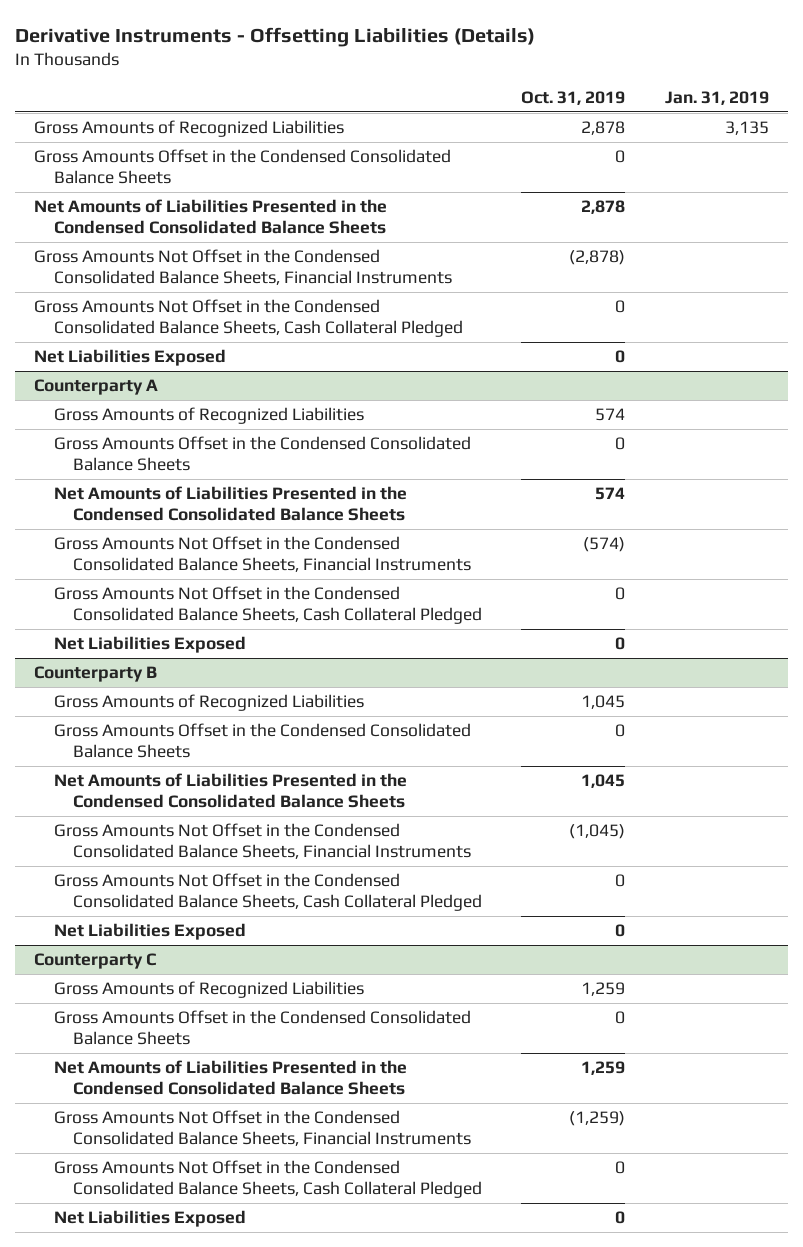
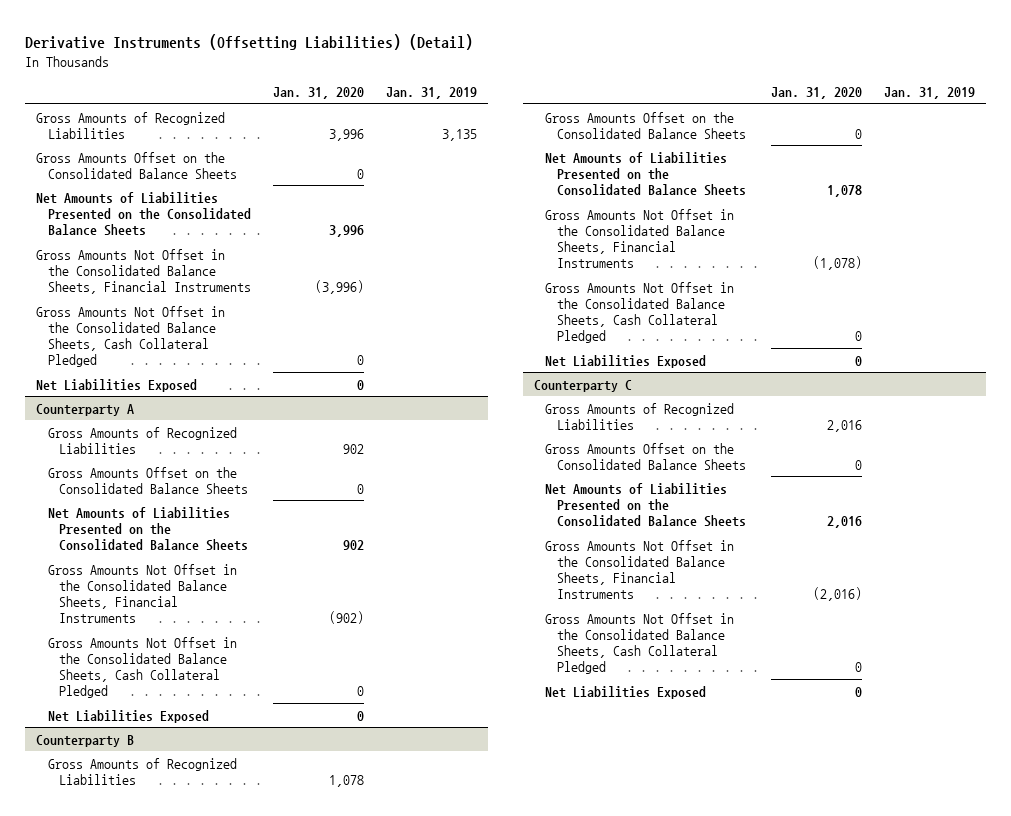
[14,26,535,47] Derivative Instruments - Offsetting Liabilities (Details) -> [25,33,474,50] Derivative Instruments (Offsetting Liabilities) (Detail)
[521,91,626,106] Oct. 31, 2019 -> none
none -> [272,87,364,100] Jan. 31, 2020
[34,149,452,185] Gross Amounts Offset in the Condensed Consolidated Balance Sheets -> [36,151,237,179] Gross Amounts Offset on the Consolidated Balance Sheets
[34,199,388,235] Net Amounts of Liabilities Presented in the Condensed Consolidated Balance Sheets -> [36,191,251,236] Net Amounts of Liabilities Presented on the Consolidated Balance Sheets
[34,249,452,286] Gross Amounts Not Offset in the Condensed Consolidated Balance Sheets, Financial Instruments -> [36,248,251,294] Gross Amounts Not Offset in the Consolidated Balance Sheets, Financial Instruments
[34,299,463,338] Gross Amounts Not Offset in the Condensed Consolidated Balance Sheets, Cash Collateral Pledged -> [36,305,226,368] Gross Amounts Not Offset in the Consolidated Balance Sheets, Cash Collateral Pledged
[53,436,471,472] Gross Amounts Offset in the Condensed Consolidated Balance Sheets -> [47,466,249,494] Gross Amounts Offset on the Consolidated Balance Sheets
[53,486,407,522] Net Amounts of Liabilities Presented in the Condensed Consolidated Balance Sheets -> [47,506,249,551] Net Amounts of Liabilities Presented on the Consolidated Balance Sheets
[53,536,471,573] Gross Amounts Not Offset in the Condensed Consolidated Balance Sheets, Financial Instruments -> [47,563,237,624] Gross Amounts Not Offset in the Consolidated Balance Sheets, Financial Instruments
[53,586,482,625] Gross Amounts Not Offset in the Condensed Consolidated Balance Sheets, Cash Collateral Pledged -> [47,636,237,699] Gross Amounts Not Offset in the Consolidated Balance Sheets, Cash Collateral Pledged
[53,723,471,759] Gross Amounts Offset in the Condensed Consolidated Balance Sheets -> [545,111,746,139] Gross Amounts Offset on the Consolidated Balance Sheets
[53,773,407,809] Net Amounts of Liabilities Presented in the Condensed Consolidated Balance Sheets -> [545,151,746,196] Net Amounts of Liabilities Presented on the Consolidated Balance Sheets
[53,823,471,860] Gross Amounts Not Offset in the Condensed Consolidated Balance Sheets, Financial Instruments -> [545,208,735,269] Gross Amounts Not Offset in the Consolidated Balance Sheets, Financial Instruments
[53,873,482,912] Gross Amounts Not Offset in the Condensed Consolidated Balance Sheets, Cash Collateral Pledged -> [545,281,735,344] Gross Amounts Not Offset in the Consolidated Balance Sheets, Cash Collateral Pledged
[53,1010,471,1046] Gross Amounts Offset in the Condensed Consolidated Balance Sheets -> [545,442,746,470] Gross Amounts Offset on the Consolidated Balance Sheets
[53,1060,407,1096] Net Amounts of Liabilities Presented in the Condensed Consolidated Balance Sheets -> [545,482,746,527] Net Amounts of Liabilities Presented on the Consolidated Balance Sheets
[53,1110,471,1147] Gross Amounts Not Offset in the Condensed Consolidated Balance Sheets, Financial Instruments -> [545,539,735,600] Gross Amounts Not Offset in the Consolidated Balance Sheets, Financial Instruments
[53,1160,482,1199] Gross Amounts Not Offset in the Condensed Consolidated Balance Sheets, Cash Collateral Pledged -> [545,612,735,675] Gross Amounts Not Offset in the Consolidated Balance Sheets, Cash Collateral Pledged

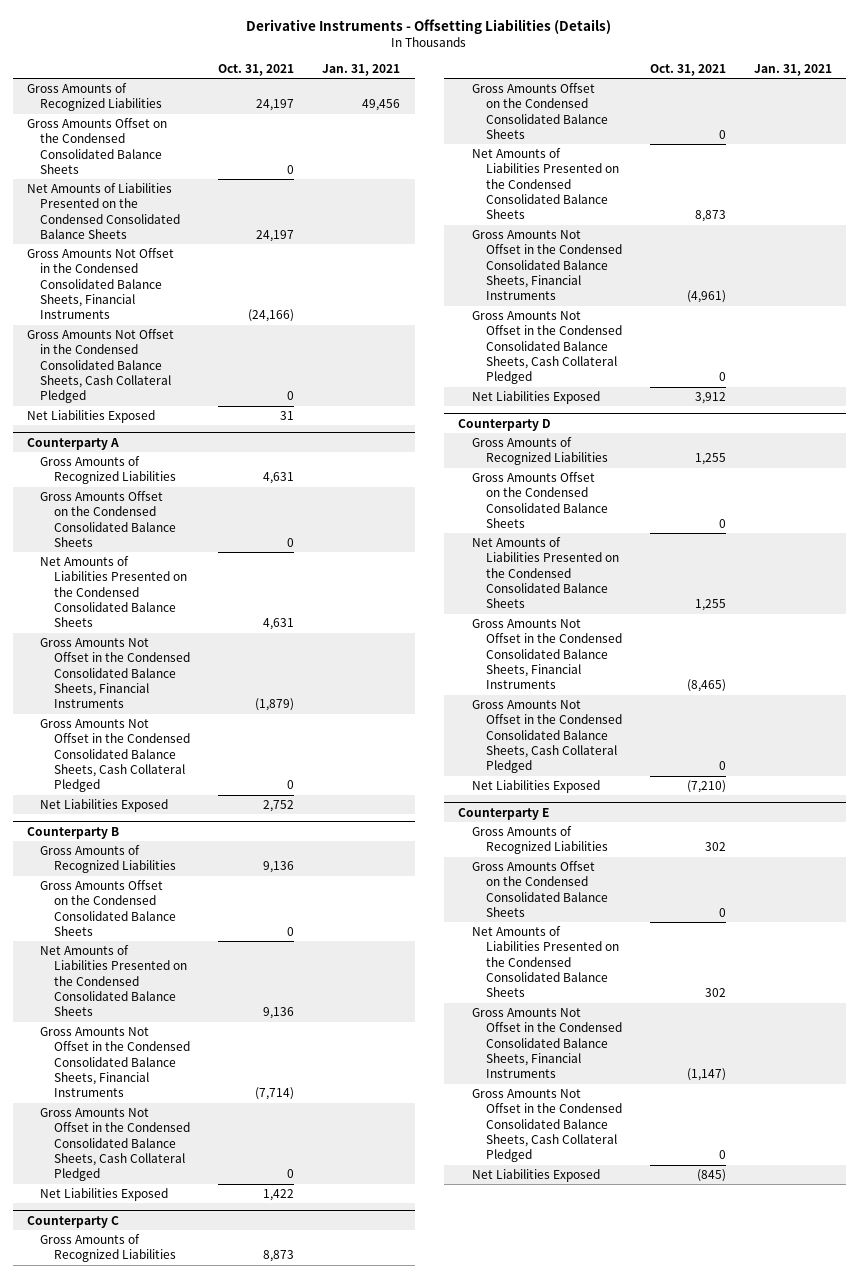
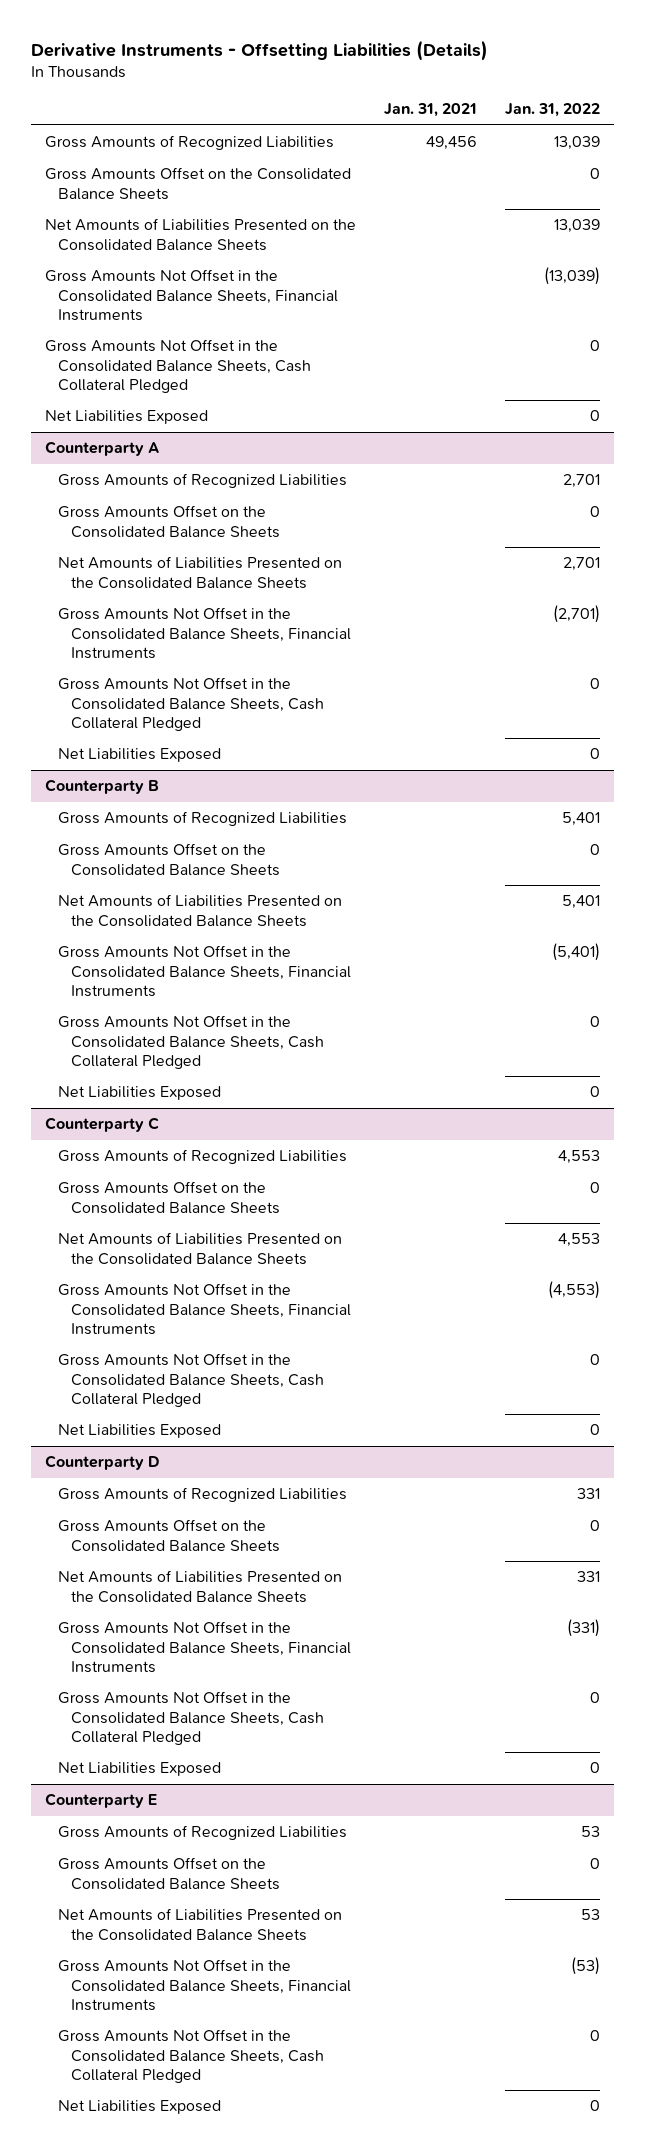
[218,64,295,77] Oct. 31, 2021 -> none
none -> [505,102,601,117] Jan. 31, 2022
[26,117,167,174] Gross Amounts Offset on the Condensed Consolidated Balance Sheets -> [45,167,352,200] Gross Amounts Offset on the Consolidated Balance Sheets
[26,182,181,239] Net Amounts of Liabilities Presented on the Condensed Consolidated Balance Sheets -> [45,218,357,251] Net Amounts of Liabilities Presented on the Consolidated Balance Sheets
[26,247,174,320] Gross Amounts Not Offset in the Condensed Consolidated Balance Sheets, Financial Instruments -> [45,269,339,321] Gross Amounts Not Offset in the Consolidated Balance Sheets, Financial Instruments
[26,328,174,404] Gross Amounts Not Offset in the Condensed Consolidated Balance Sheets, Cash Collateral Pledged -> [45,339,312,393] Gross Amounts Not Offset in the Consolidated Balance Sheets, Cash Collateral Pledged
[40,490,177,547] Gross Amounts Offset on the Condensed Consolidated Balance Sheets -> [58,505,281,538] Gross Amounts Offset on the Consolidated Balance Sheets
[40,555,188,628] Net Amounts of Liabilities Presented on the Condensed Consolidated Balance Sheets -> [58,556,343,589] Net Amounts of Liabilities Presented on the Consolidated Balance Sheets
[40,637,191,709] Gross Amounts Not Offset in the Condensed Consolidated Balance Sheets, Financial Instruments -> [58,607,352,659] Gross Amounts Not Offset in the Consolidated Balance Sheets, Financial Instruments
[40,718,191,793] Gross Amounts Not Offset in the Condensed Consolidated Balance Sheets, Cash Collateral Pledged -> [58,677,325,731] Gross Amounts Not Offset in the Consolidated Balance Sheets, Cash Collateral Pledged
[40,879,177,936] Gross Amounts Offset on the Condensed Consolidated Balance Sheets -> [58,843,281,876] Gross Amounts Offset on the Consolidated Balance Sheets
[40,944,188,1017] Net Amounts of Liabilities Presented on the Condensed Consolidated Balance Sheets -> [58,894,343,927] Net Amounts of Liabilities Presented on the Consolidated Balance Sheets
[40,1026,191,1098] Gross Amounts Not Offset in the Condensed Consolidated Balance Sheets, Financial Instruments -> [58,945,352,997] Gross Amounts Not Offset in the Consolidated Balance Sheets, Financial Instruments
[40,1107,191,1182] Gross Amounts Not Offset in the Condensed Consolidated Balance Sheets, Cash Collateral Pledged -> [58,1015,325,1069] Gross Amounts Not Offset in the Consolidated Balance Sheets, Cash Collateral Pledged
[472,82,608,139] Gross Amounts Offset on the Condensed Consolidated Balance Sheets -> [58,1181,281,1214] Gross Amounts Offset on the Consolidated Balance Sheets
[472,147,619,220] Net Amounts of Liabilities Presented on the Condensed Consolidated Balance Sheets -> [58,1232,343,1265] Net Amounts of Liabilities Presented on the Consolidated Balance Sheets
[472,229,622,301] Gross Amounts Not Offset in the Condensed Consolidated Balance Sheets, Financial Instruments -> [58,1283,352,1335] Gross Amounts Not Offset in the Consolidated Balance Sheets, Financial Instruments
[472,310,622,385] Gross Amounts Not Offset in the Condensed Consolidated Balance Sheets, Cash Collateral Pledged -> [58,1353,325,1407] Gross Amounts Not Offset in the Consolidated Balance Sheets, Cash Collateral Pledged
[472,471,608,528] Gross Amounts Offset on the Condensed Consolidated Balance Sheets -> [58,1519,281,1552] Gross Amounts Offset on the Consolidated Balance Sheets
[472,536,619,609] Net Amounts of Liabilities Presented on the Condensed Consolidated Balance Sheets -> [58,1570,343,1603] Net Amounts of Liabilities Presented on the Consolidated Balance Sheets
[472,618,622,690] Gross Amounts Not Offset in the Condensed Consolidated Balance Sheets, Financial Instruments -> [58,1621,352,1673] Gross Amounts Not Offset in the Consolidated Balance Sheets, Financial Instruments
[472,699,622,774] Gross Amounts Not Offset in the Condensed Consolidated Balance Sheets, Cash Collateral Pledged -> [58,1691,325,1745] Gross Amounts Not Offset in the Consolidated Balance Sheets, Cash Collateral Pledged
[472,860,608,917] Gross Amounts Offset on the Condensed Consolidated Balance Sheets -> [58,1857,281,1890] Gross Amounts Offset on the Consolidated Balance Sheets
[472,925,619,998] Net Amounts of Liabilities Presented on the Condensed Consolidated Balance Sheets -> [58,1908,343,1941] Net Amounts of Liabilities Presented on the Consolidated Balance Sheets
[472,1007,622,1079] Gross Amounts Not Offset in the Condensed Consolidated Balance Sheets, Financial Instruments -> [58,1959,352,2011] Gross Amounts Not Offset in the Consolidated Balance Sheets, Financial Instruments
[472,1088,622,1163] Gross Amounts Not Offset in the Condensed Consolidated Balance Sheets, Cash Collateral Pledged -> [58,2029,325,2083] Gross Amounts Not Offset in the Consolidated Balance Sheets, Cash Collateral Pledged

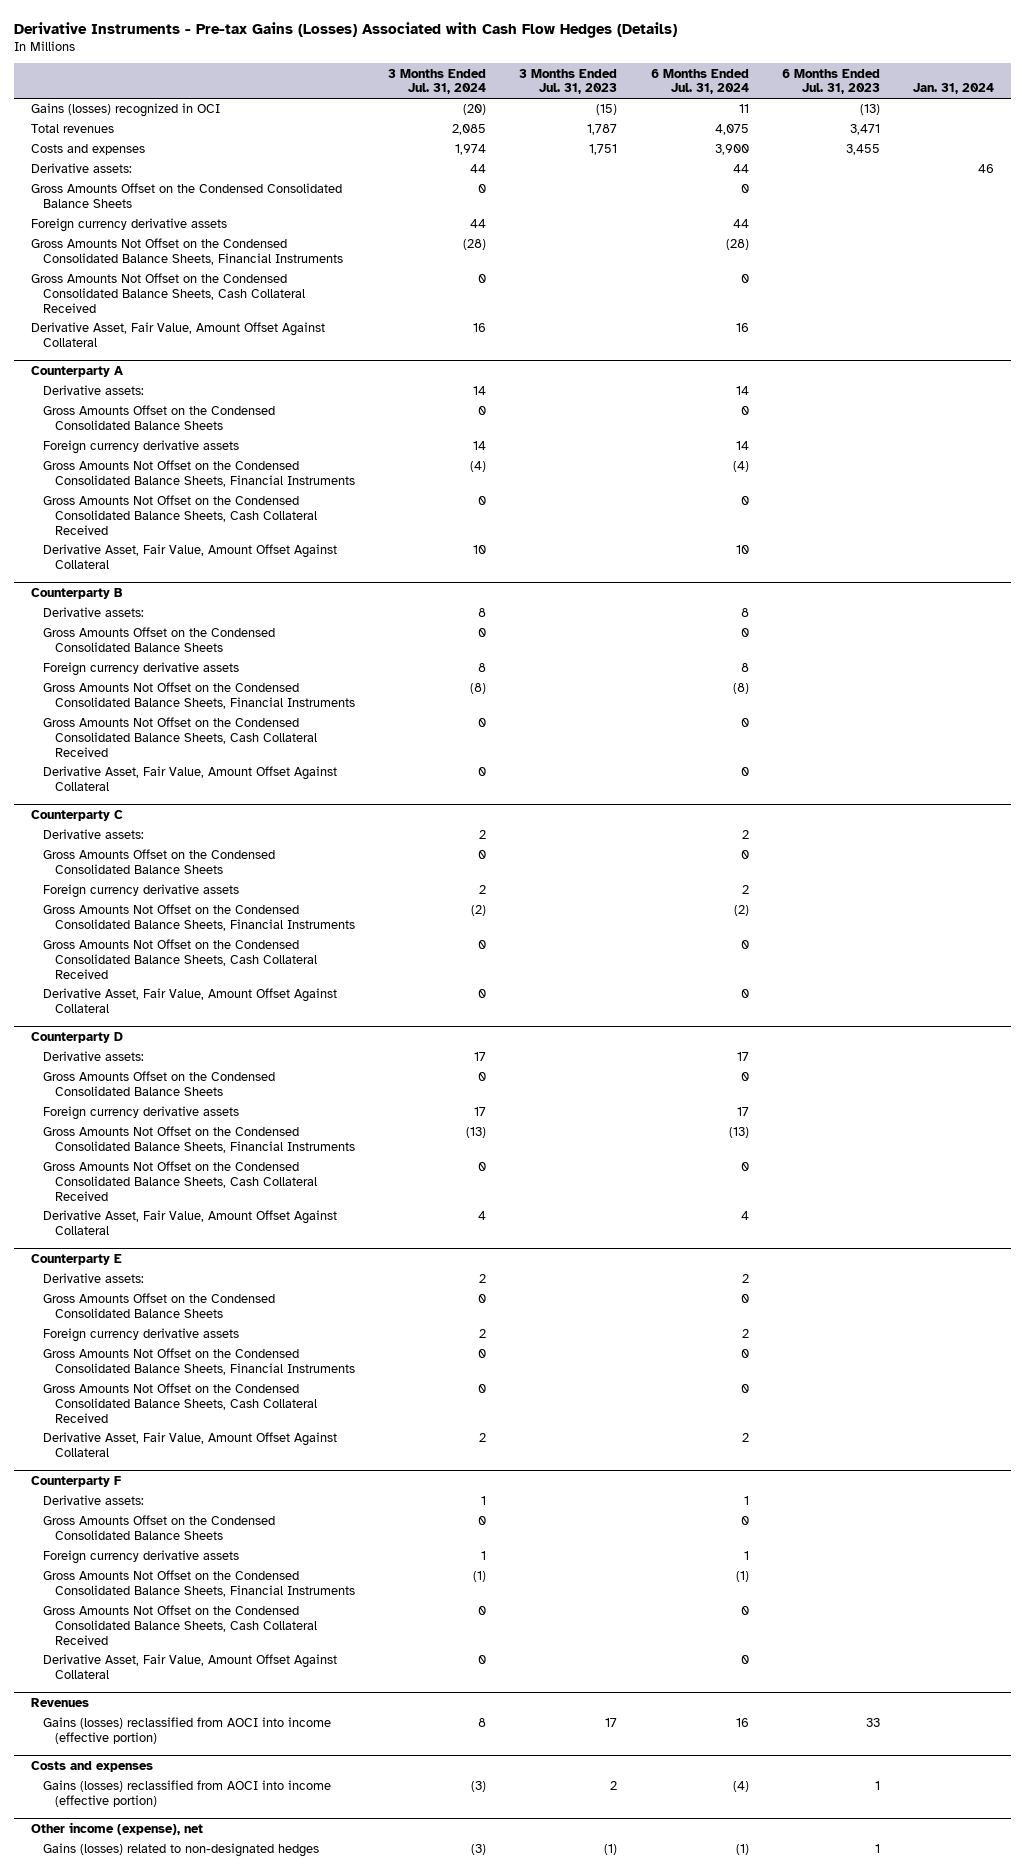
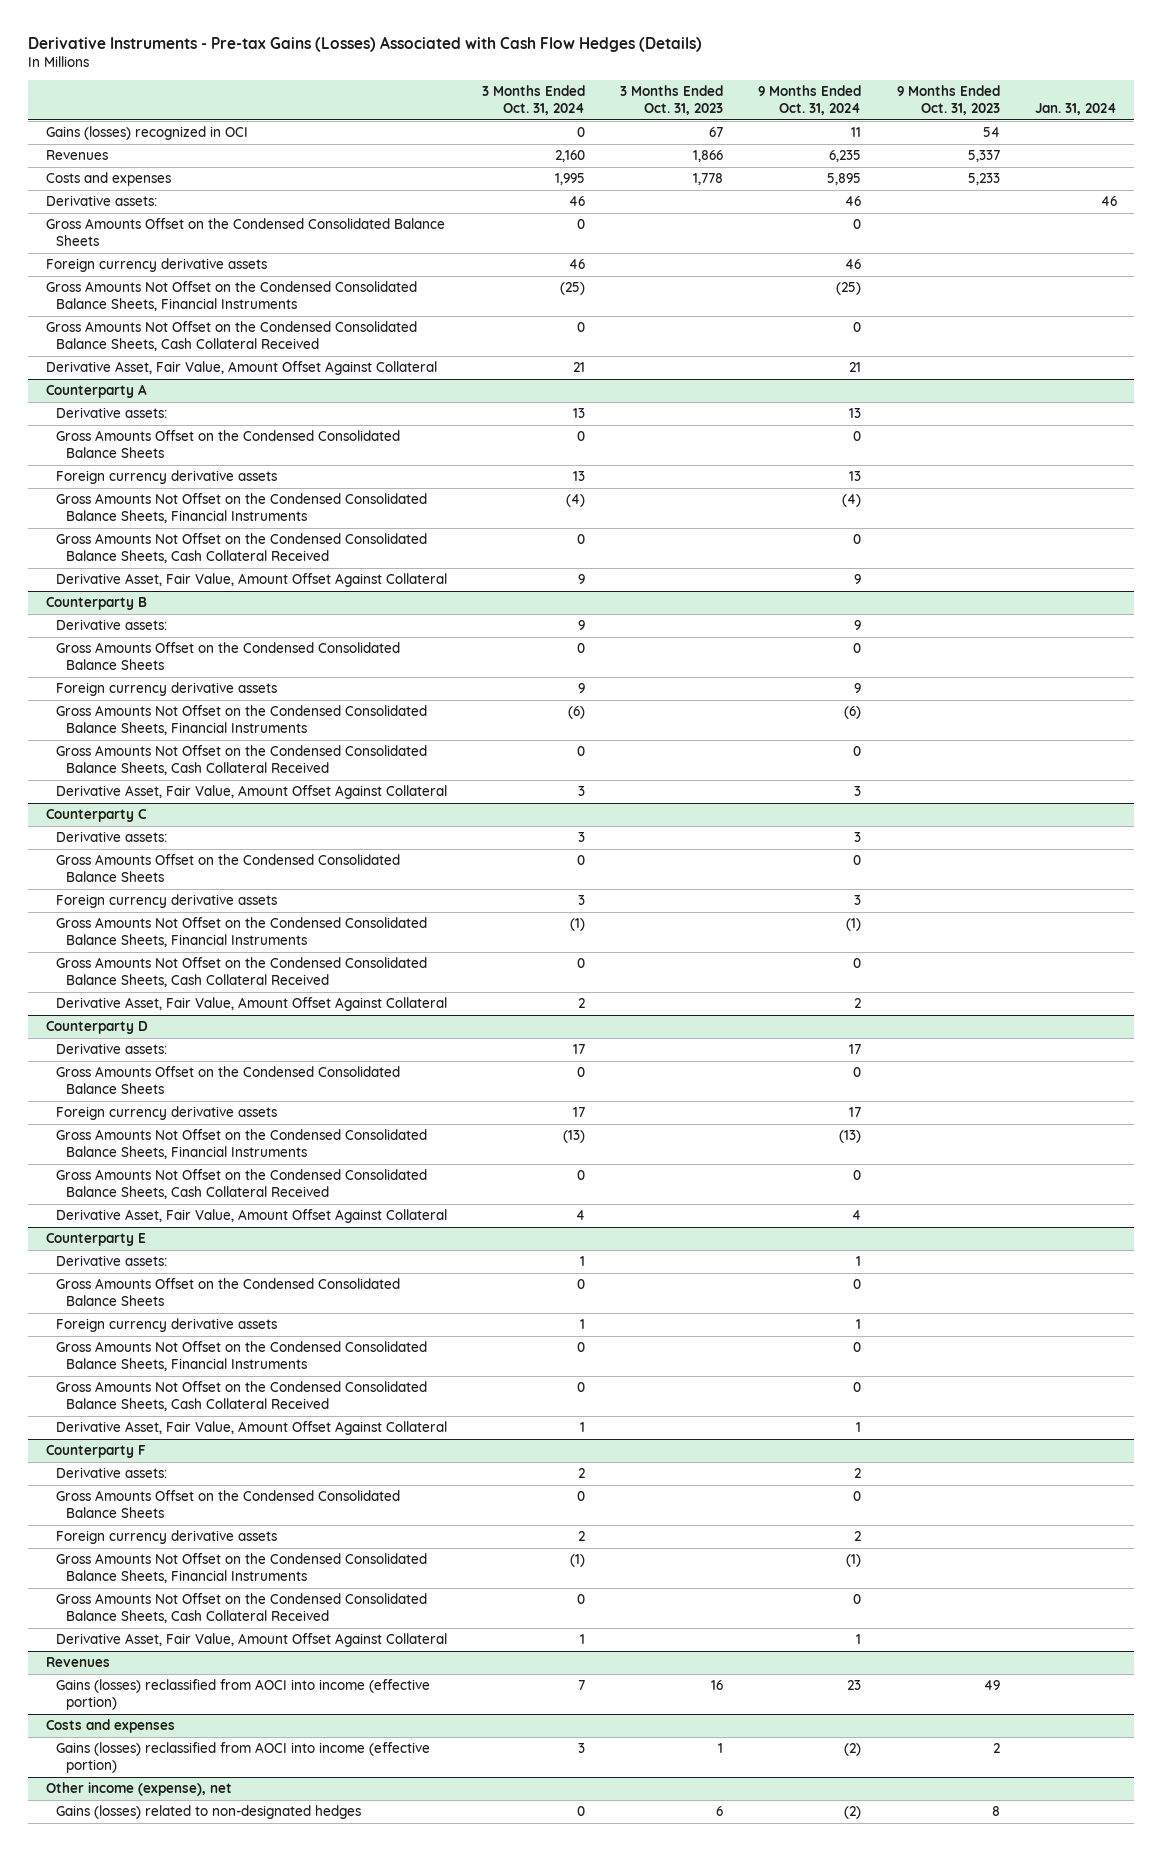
[388,68,487,95] 3 Months Ended Jul. 31, 2024 -> none
[519,68,618,95] 3 Months Ended Jul. 31, 2023 -> none
[650,68,749,95] 6 Months Ended Jul. 31, 2024 -> none
[781,68,880,95] 6 Months Ended Jul. 31, 2023 -> none
none -> [482,85,586,116] 3 Months Ended Oct. 31, 2024
none -> [620,85,724,116] 3 Months Ended Oct. 31, 2023
none -> [758,85,862,116] 9 Months Ended Oct. 31, 2024
none -> [896,85,1000,116] 9 Months Ended Oct. 31, 2023
[30,124,114,134] Total revenues -> [45,150,108,161] Revenues

